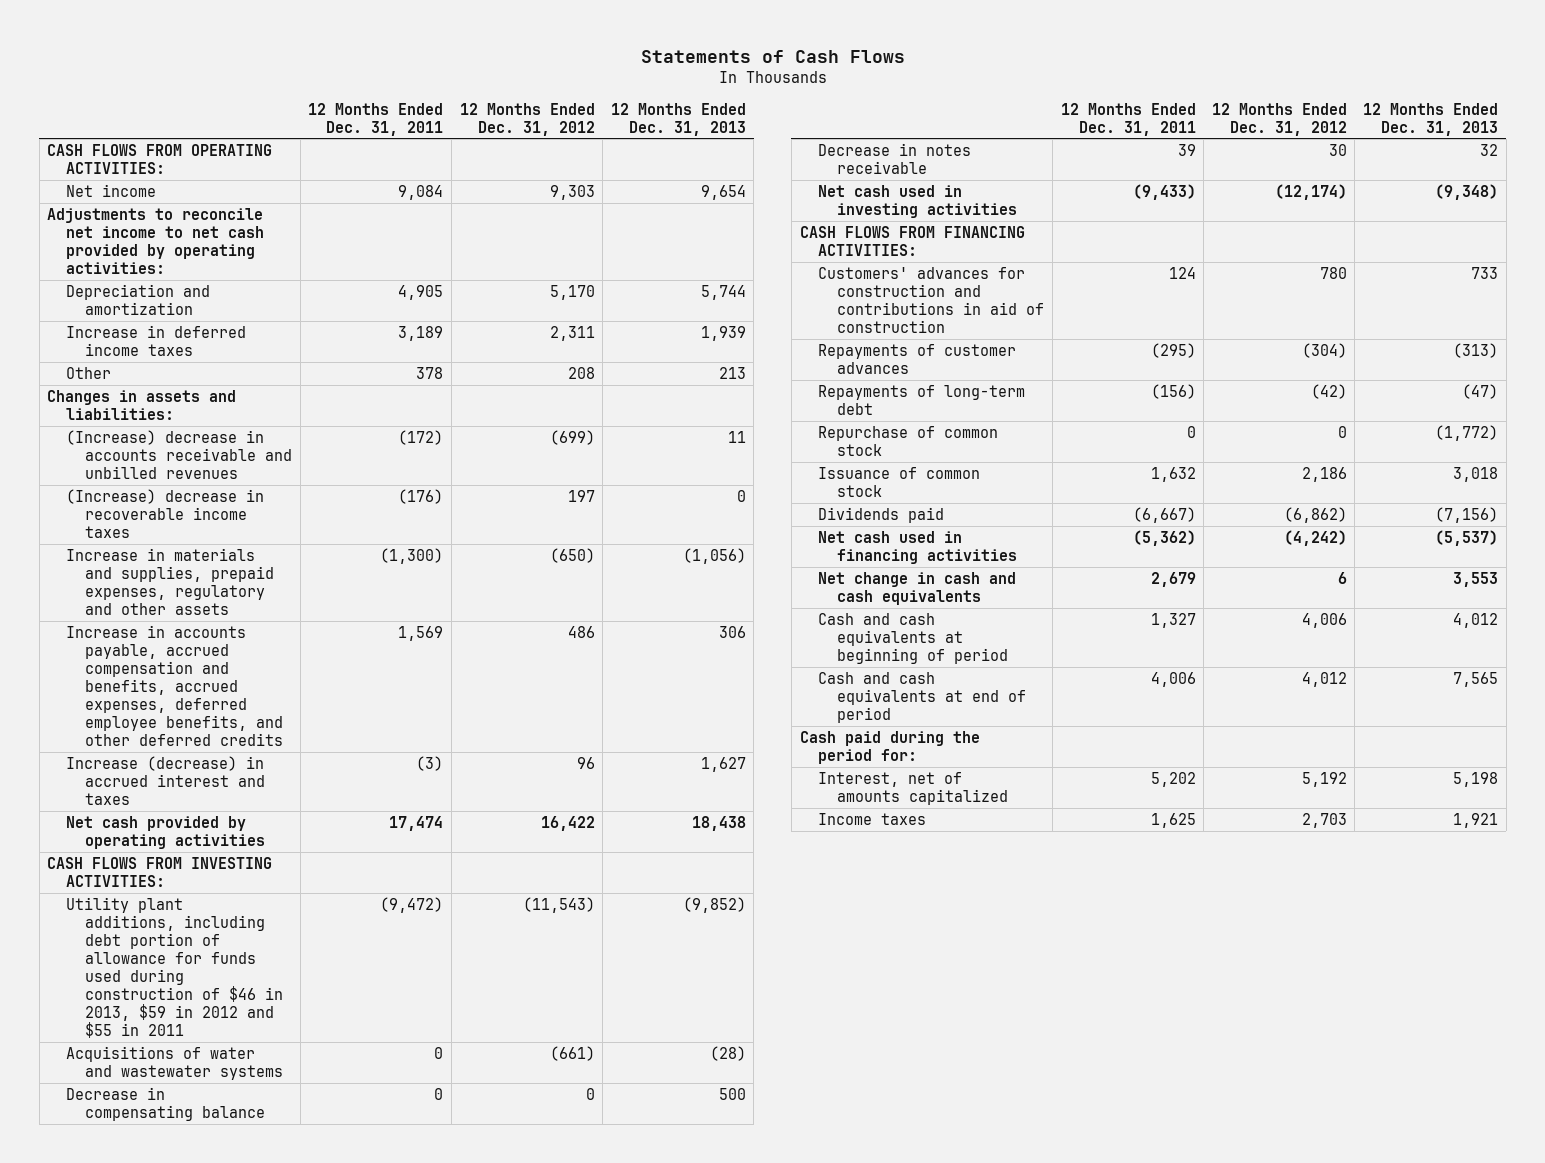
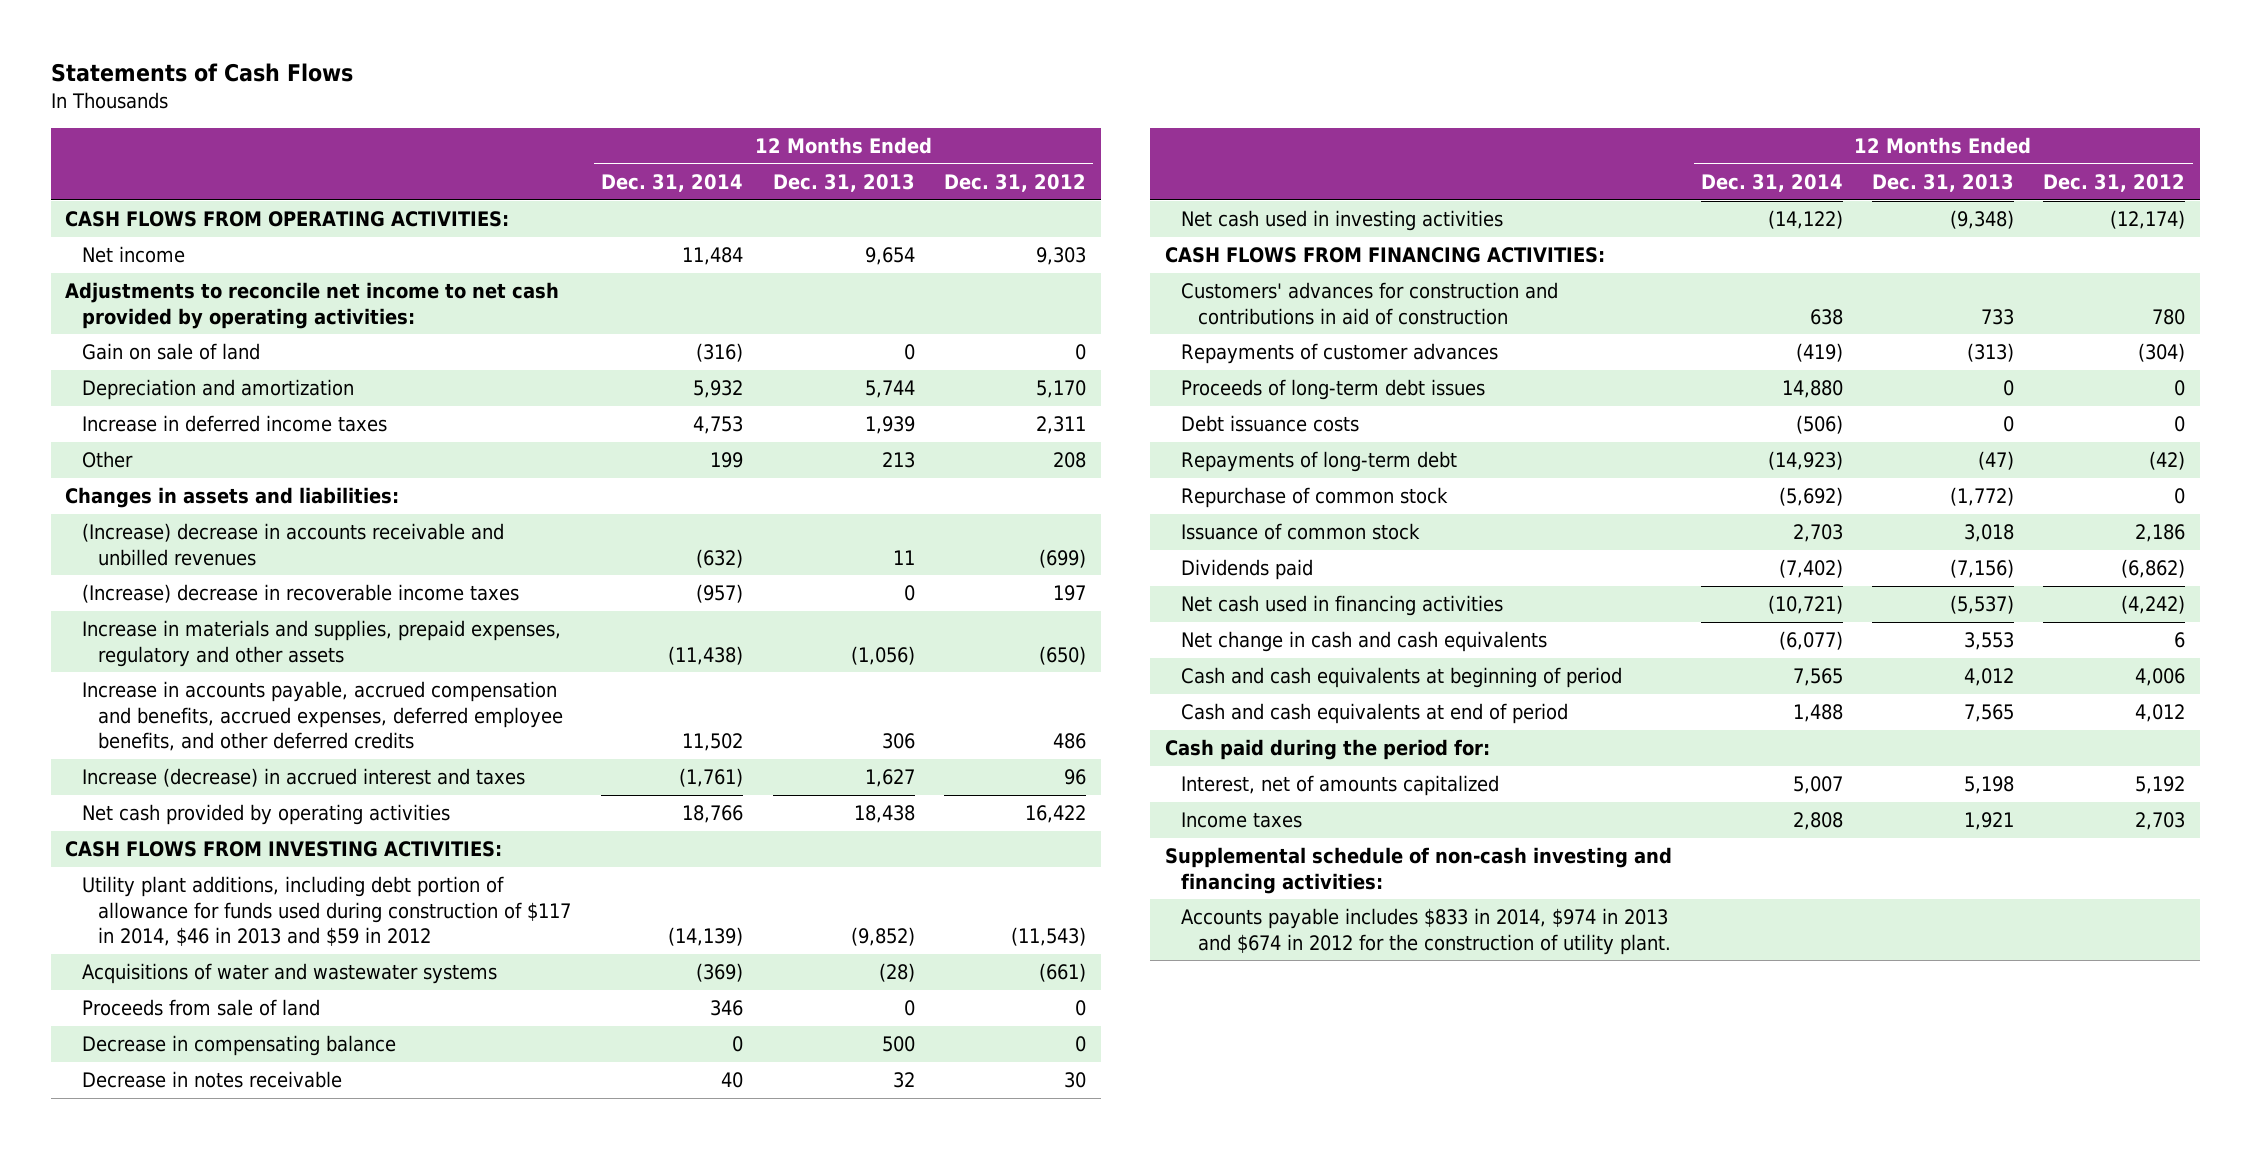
[308,102,444,136] 12 Months Ended Dec. 31, 2011 -> none
none -> [601,174,744,193] Dec. 31, 2014
none -> [81,343,260,361] Gain on sale of land
[66,896,284,1039] Utility plant additions, including debt portion of allowance for funds used during construction of $46 in 2013, $59 in 2012 and $55 in 2011 -> [81,876,572,946] Utility plant additions, including debt portion of allowance for funds used during construction of $117 in 2014, $46 in 2013 and $59 in 2012
none -> [81,999,320,1017] Proceeds from sale of land
none -> [1181,379,1486,401] Proceeds of long-term debt issues
none -> [1181,415,1360,433] Debt issuance costs
none -> [1164,847,1672,894] Supplemental schedule of non-cash investing and financing activities:
none -> [1181,908,1671,955] Accounts payable includes $833 in 2014, $974 in 2013 and $674 in 2012 for the construction of utility plant.

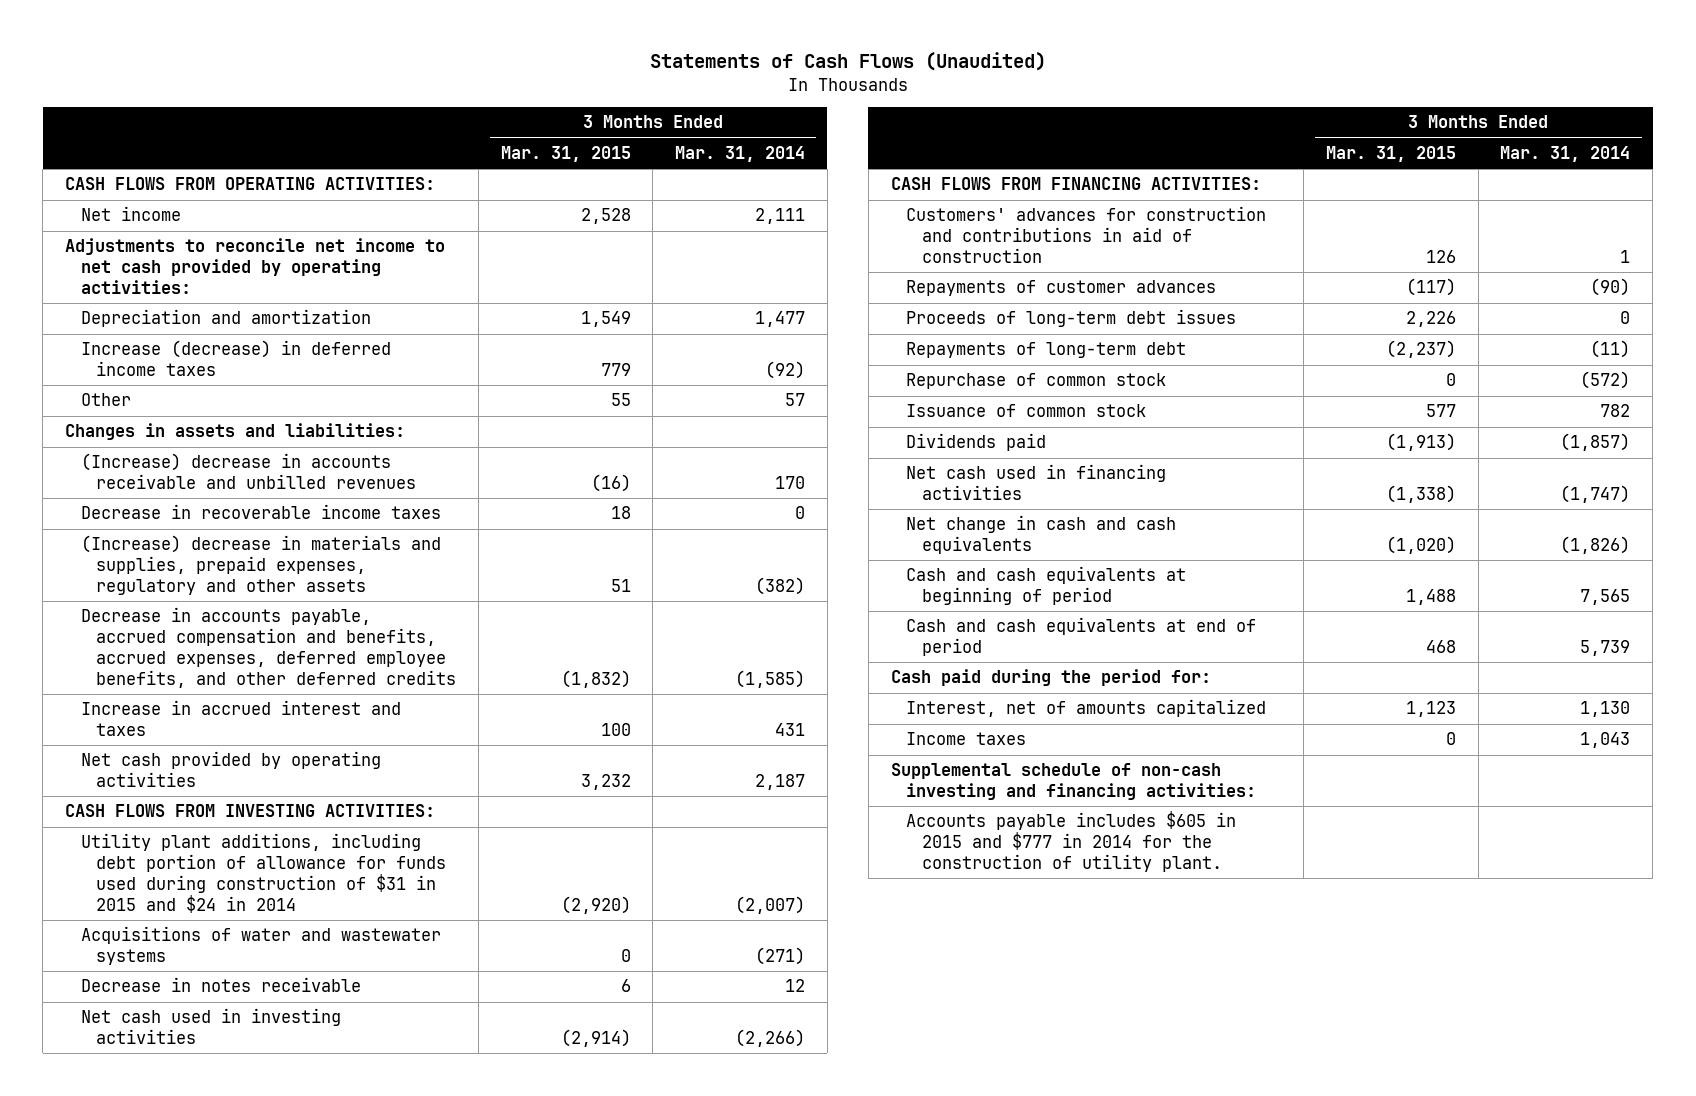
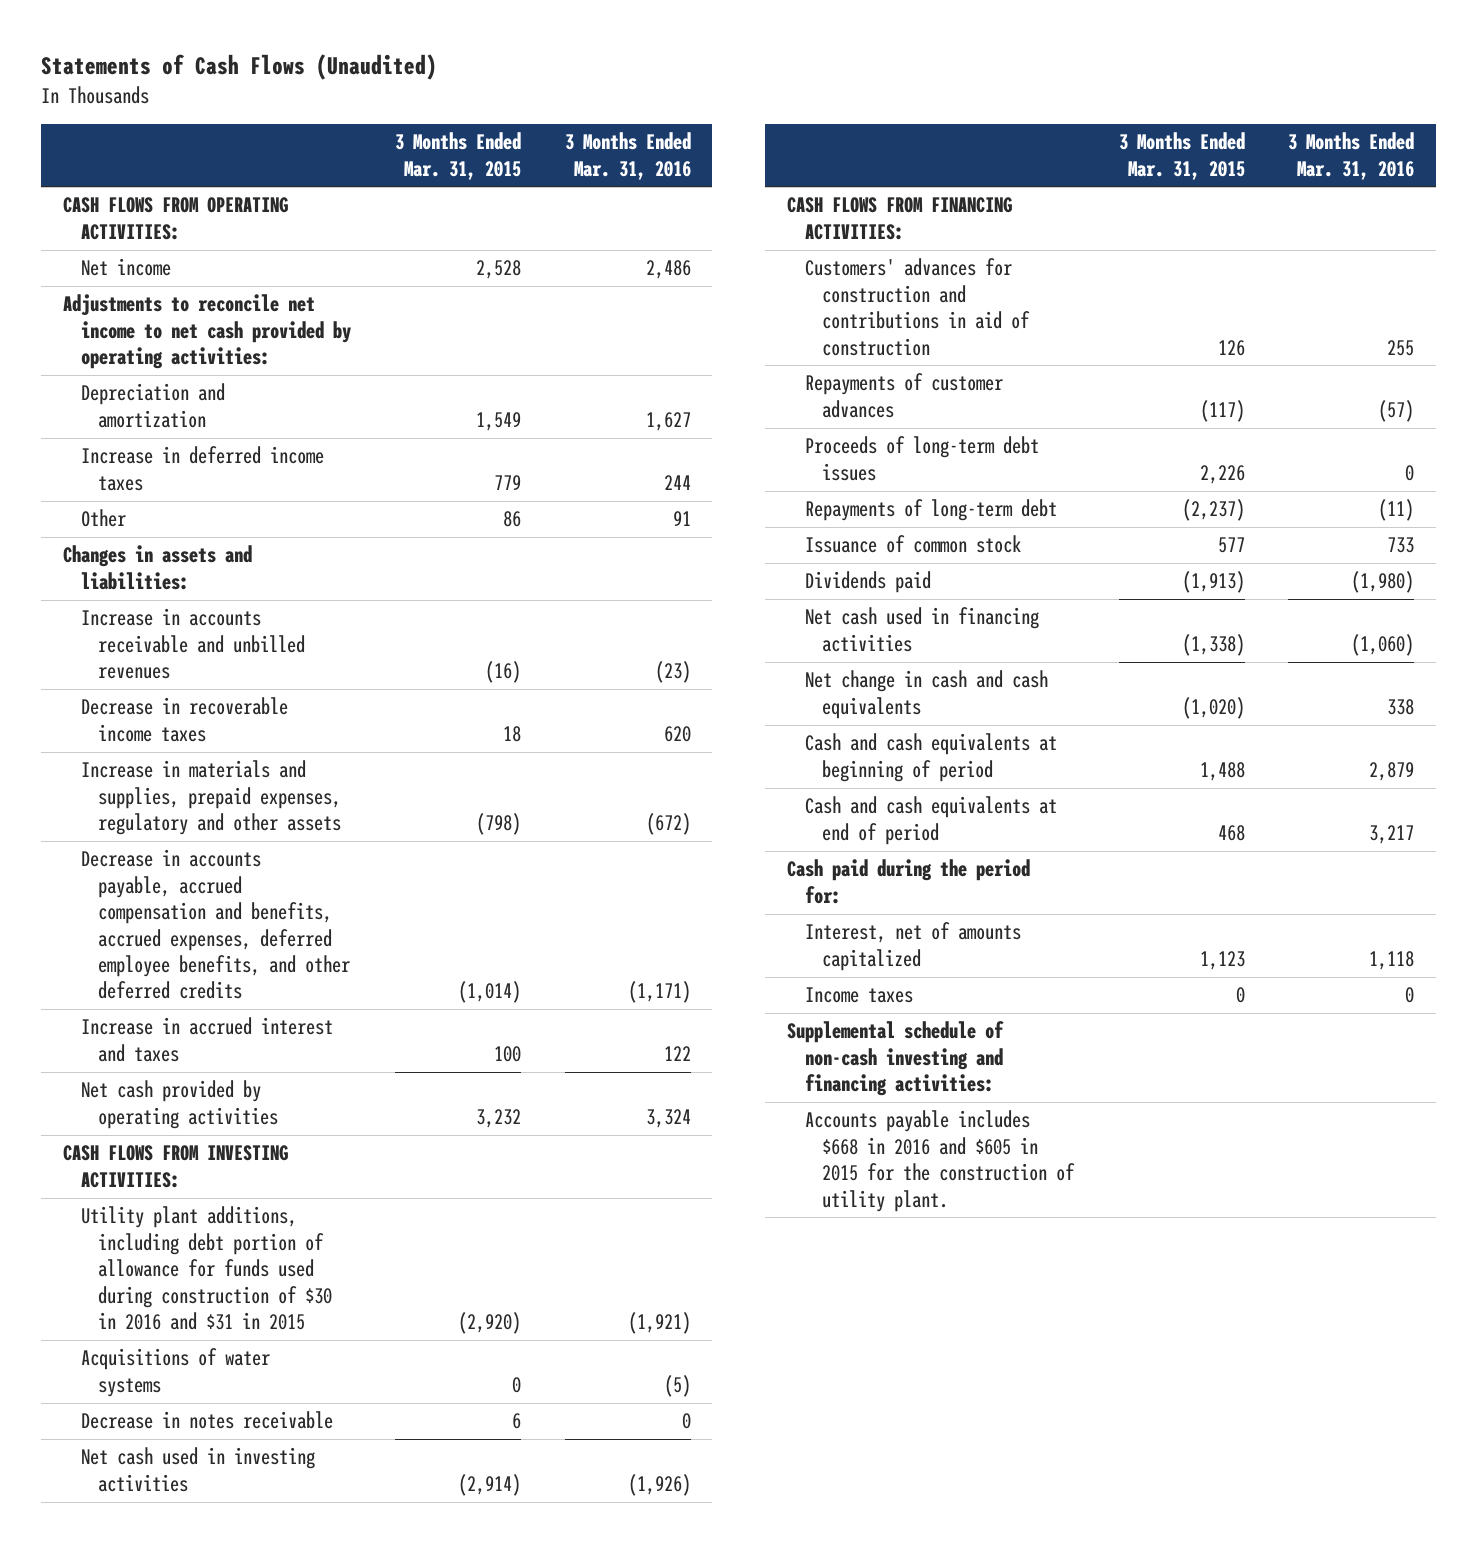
[675,145,806,162] Mar. 31, 2014 -> none
none -> [564,132,691,180] 3 Months Ended Mar. 31, 2016
[80,340,391,377] Increase (decrease) in deferred income taxes -> [80,446,324,491] Increase in deferred income taxes
[610,393,631,407] 55 -> [502,511,521,528] 86
[80,453,417,490] (Increase) decrease in accounts receivable and unbilled revenues -> [80,608,306,680] Increase in accounts receivable and unbilled revenues
[80,535,441,595] (Increase) decrease in materials and supplies, prepaid expenses, regulatory and other assets -> [80,760,342,836] Increase in materials and supplies, prepaid expenses, regulatory and other assets
[610,578,631,592] 51 -> [475,813,521,836] (798)
[560,669,631,688] (1,832) -> [457,981,521,1004] (1,014)
[80,833,447,913] Utility plant additions, including debt portion of allowance for funds used during construction of $31 in 2015 and $24 in 2014 -> [80,1206,333,1331] Utility plant additions, including debt portion of allowance for funds used during construction of $30 in 2016 and $31 in 2015
[80,926,441,966] Acquisitions of water and wastewater systems -> [80,1348,270,1397] Acquisitions of water systems
[906,373,1167,390] Repurchase of common stock -> none
[906,811,1237,872] Accounts payable includes $605 in 2015 and $777 in 2014 for the construction of utility plant. -> [804,1110,1076,1212] Accounts payable includes $668 in 2016 and $605 in 2015 for the construction of utility plant.

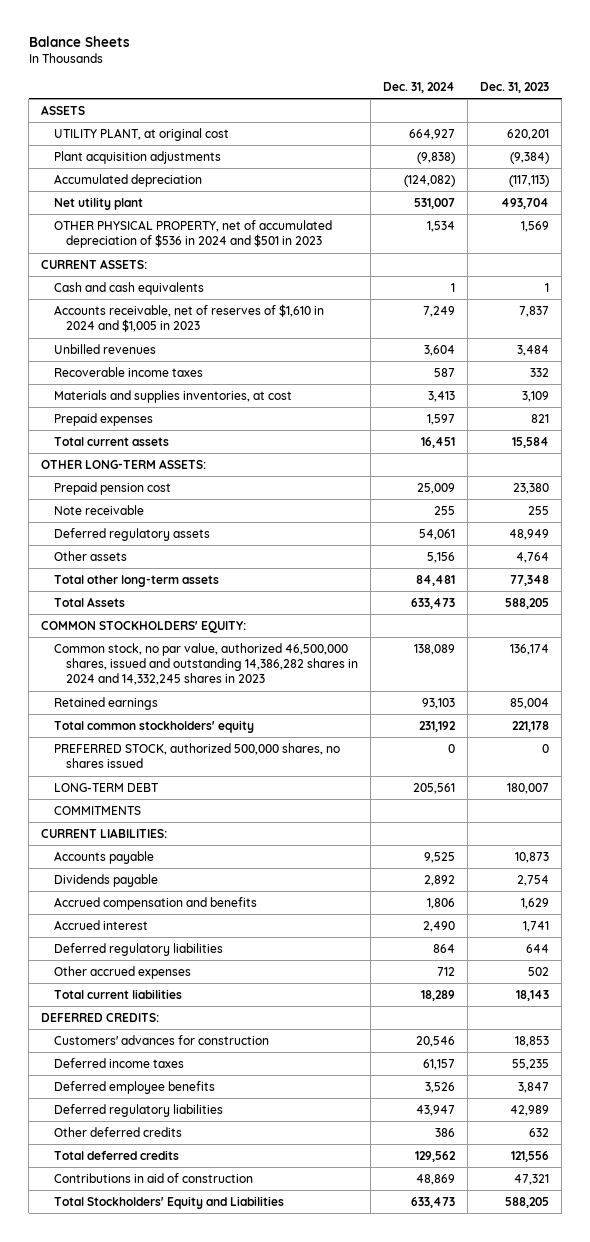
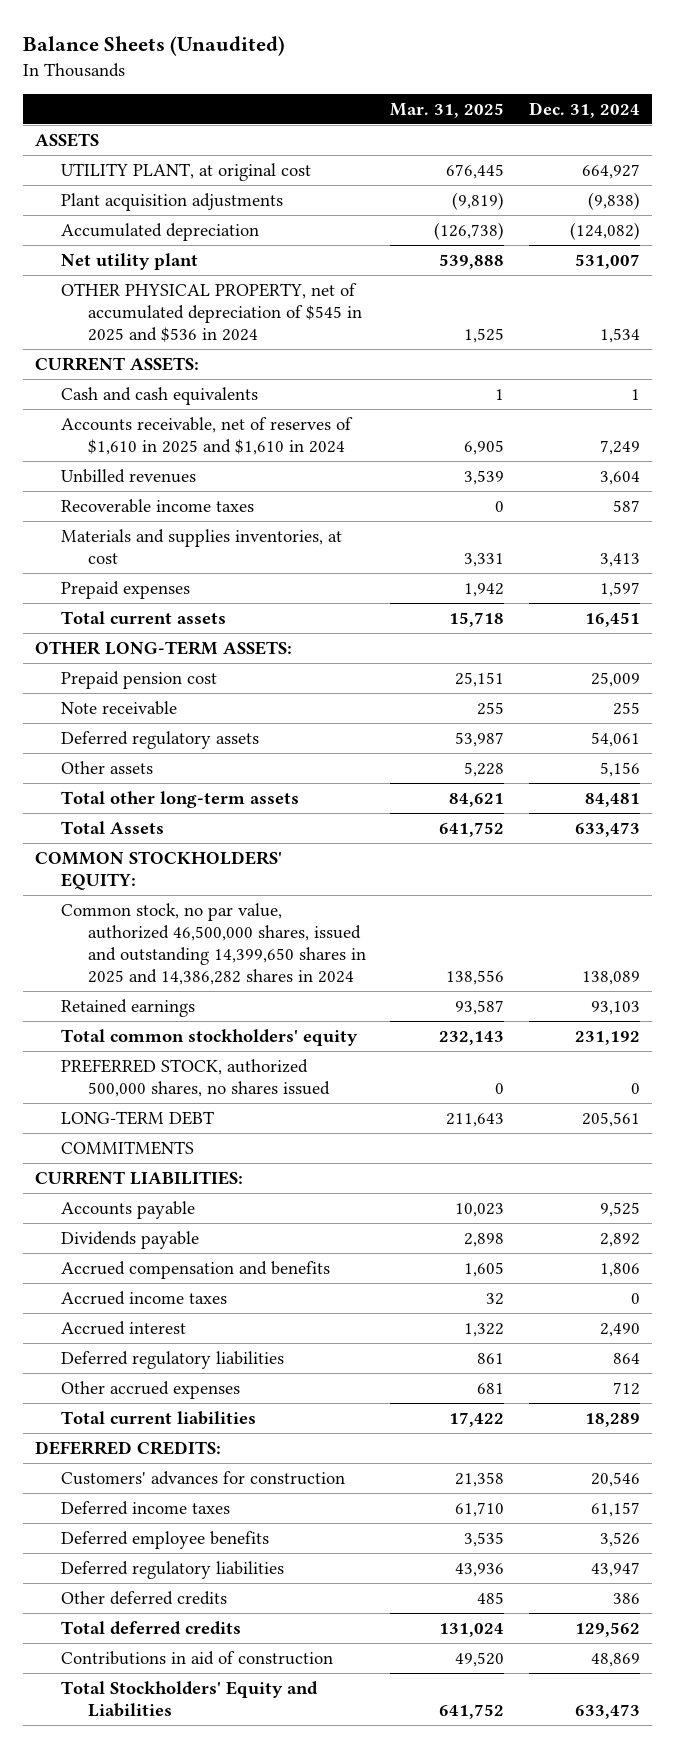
[28,36,130,48] Balance Sheets -> [22,36,285,57] Balance Sheets (Unaudited)
[480,81,550,93] Dec. 31, 2023 -> none
none -> [390,103,505,119] Mar. 31, 2025
[53,219,332,249] OTHER PHYSICAL PROPERTY, net of accumulated depreciation of $536 in 2024 and $501 in 2023 -> [61,282,362,343] OTHER PHYSICAL PROPERTY, net of accumulated depreciation of $545 in 2025 and $536 in 2024
[53,303,324,333] Accounts receivable, net of reserves of $1,610 in 2024 and $1,005 in 2023 -> [61,416,354,455] Accounts receivable, net of reserves of $1,610 in 2025 and $1,610 in 2024
[53,642,358,686] Common stock, no par value, authorized 46,500,000 shares, issued and outstanding 14,386,282 shares in 2024 and 14,332,245 shares in 2023 -> [61,902,366,986] Common stock, no par value, authorized 46,500,000 shares, issued and outstanding 14,399,650 shares in 2025 and 14,386,282 shares in 2024
none -> [61,1290,228,1305] Accrued income taxes

